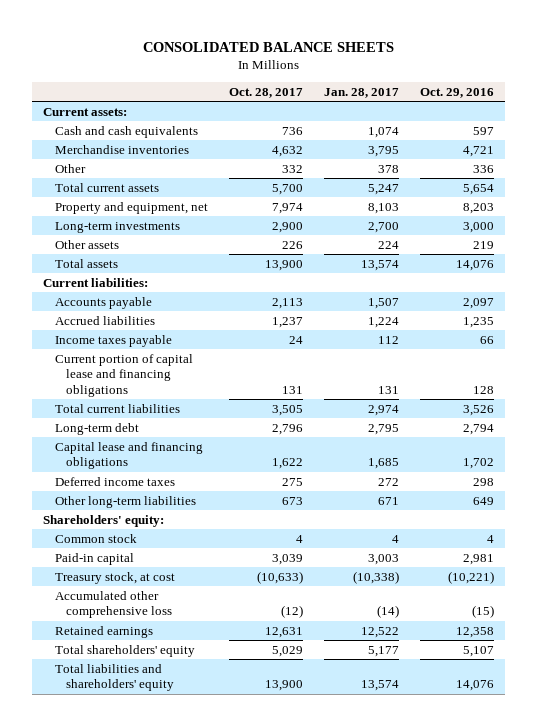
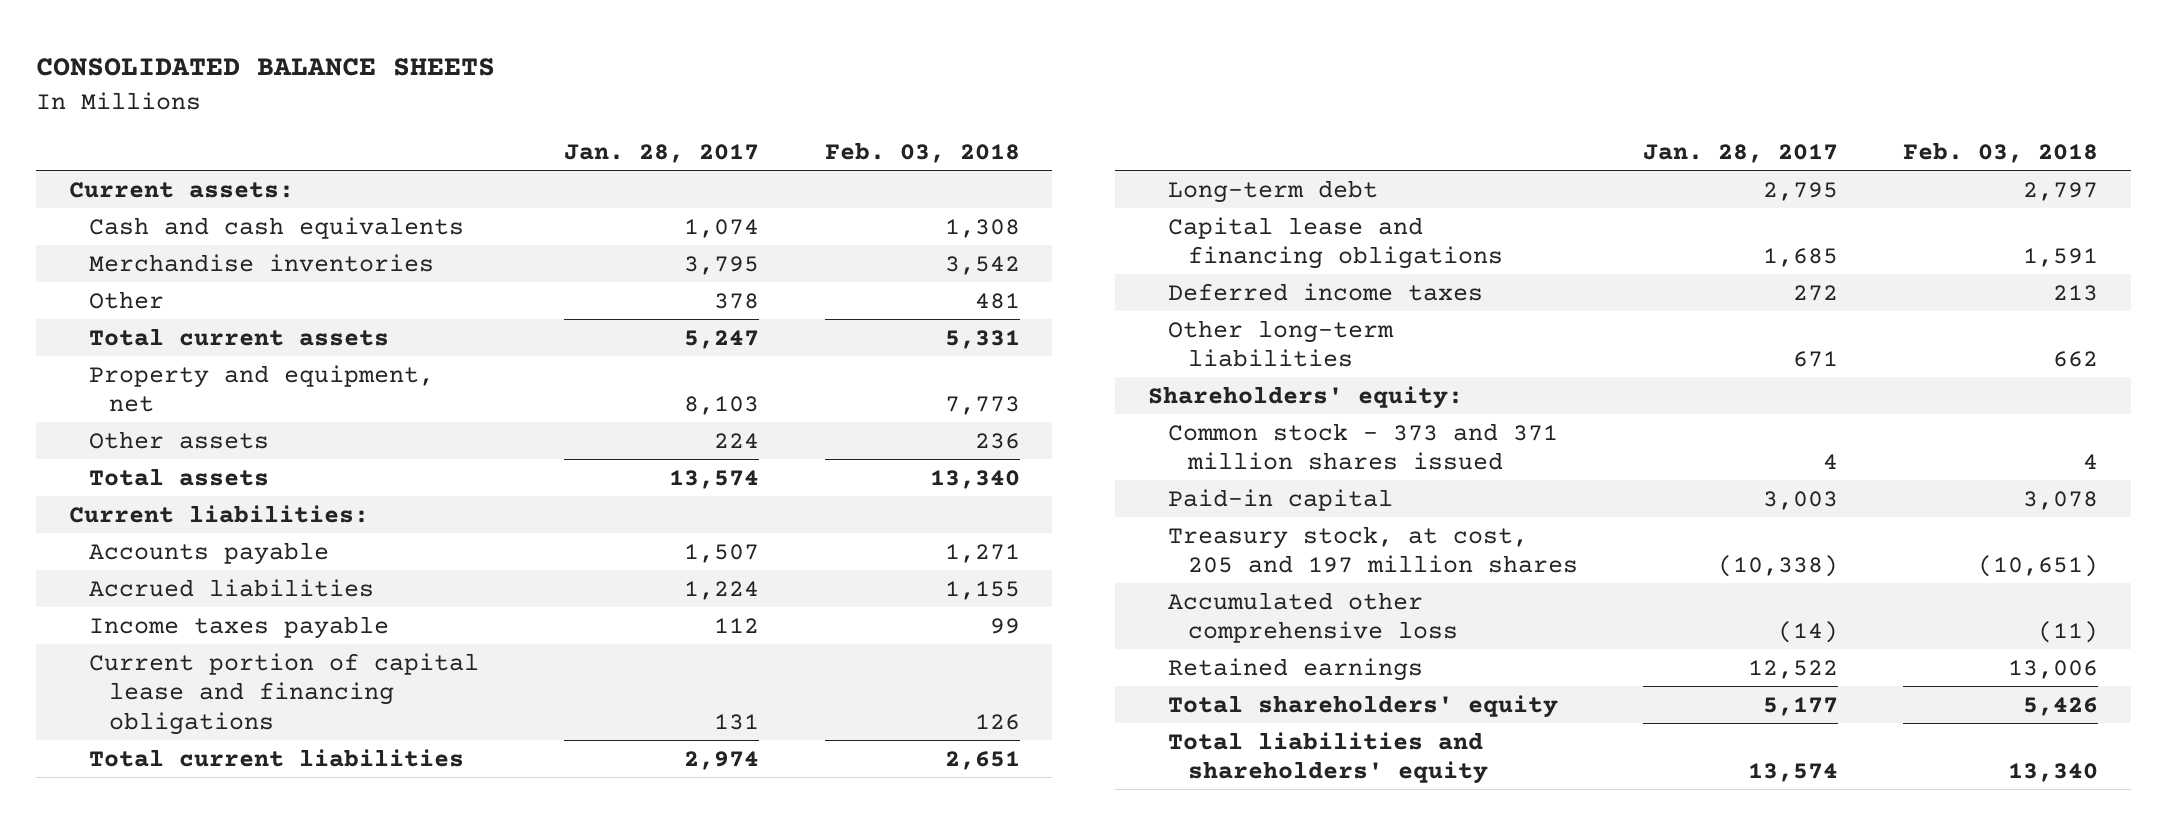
[228,87,303,98] Oct. 28, 2017 -> none
[420,87,495,98] Oct. 29, 2016 -> none
none -> [824,142,1020,164] Feb. 03, 2018
[54,221,180,233] Long-term investments -> none
[54,533,137,543] Common stock -> [1167,422,1558,471] Common stock - 373 and 371 million shares issued
[54,571,175,584] Treasury stock, at cost -> [1167,525,1578,574] Treasury stock, at cost, 205 and 197 million shares

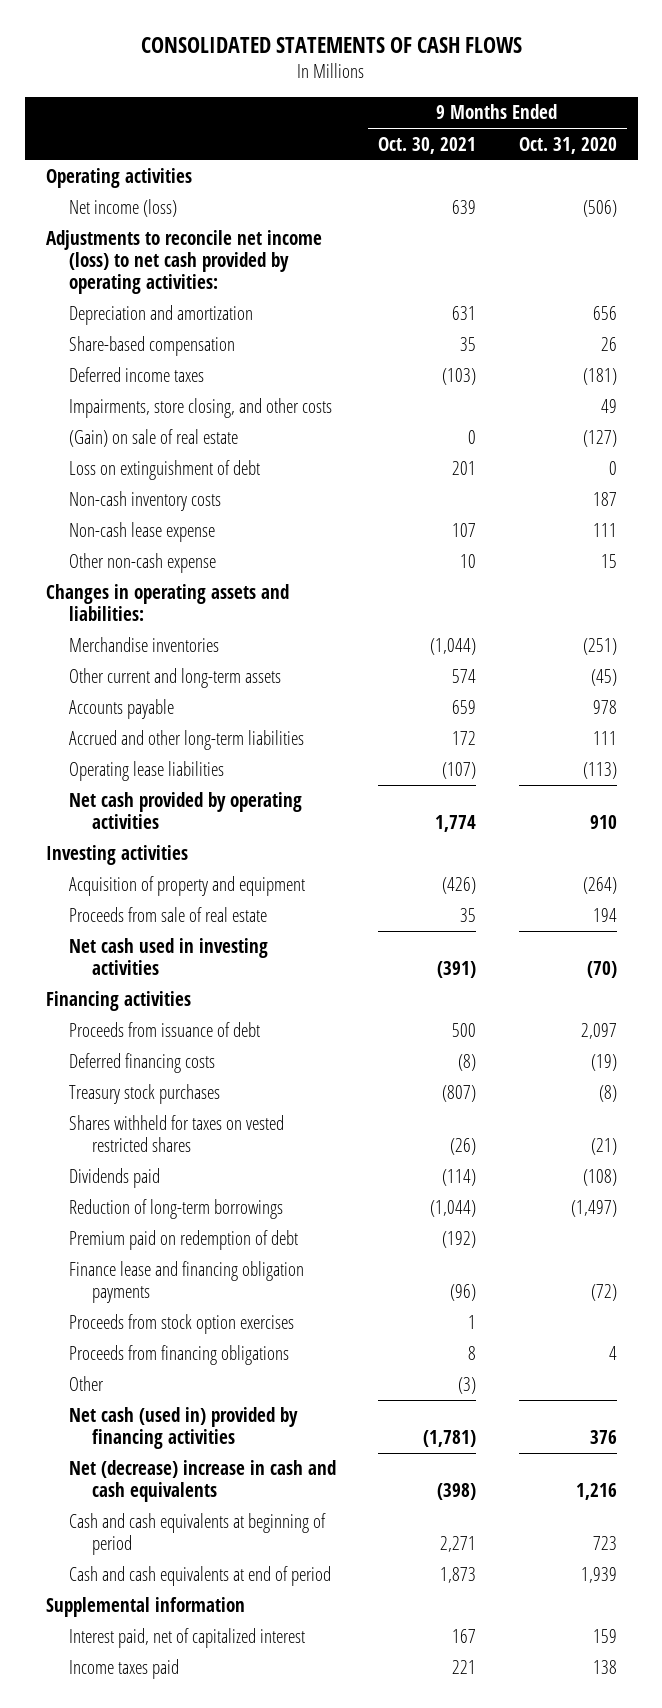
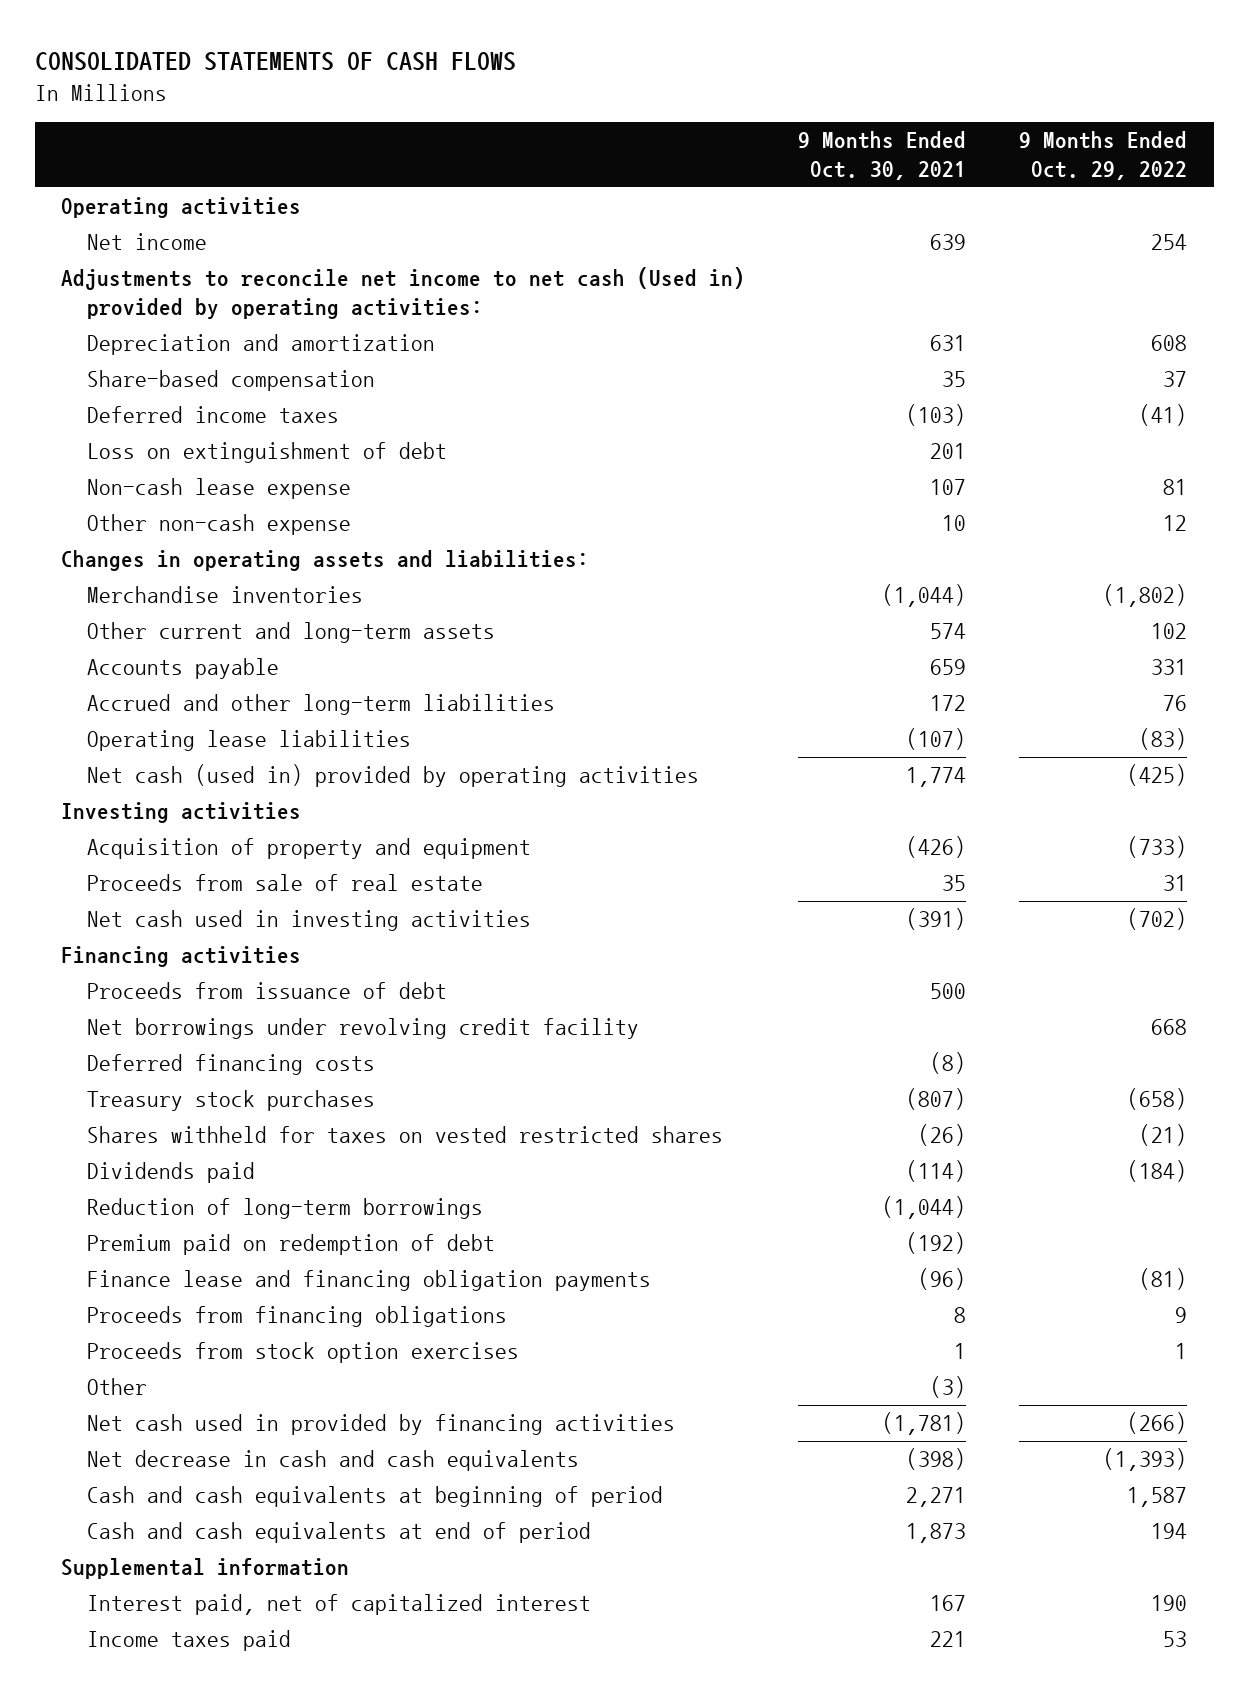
[518,136,617,154] Oct. 31, 2020 -> none
none -> [1019,131,1188,181] 9 Months Ended Oct. 29, 2022
[68,199,177,218] Net income (loss) -> [87,233,208,251] Net income
[45,230,322,295] Adjustments to reconcile net income (loss) to net cash provided by operating activities: -> [61,267,746,319] Adjustments to reconcile net income to net cash (Used in) provided by operating activities:
[68,398,332,419] Impairments, store closing, and other costs -> none
[68,429,238,448] (Gain) on sale of real estate -> none
[68,491,221,512] Non-cash inventory costs -> none
[68,792,302,830] Net cash provided by operating activities -> [87,764,700,788] Net cash (used in) provided by operating activities
none -> [87,1018,640,1040] Net borrowings under revolving credit facility
[68,1314,294,1335] Proceeds from stock option exercises -> [87,1342,520,1364] Proceeds from stock option exercises
[68,1407,298,1450] Net cash (used in) provided by financing activities -> [87,1414,676,1436] Net cash used in provided by financing activities
[68,1460,336,1503] Net (decrease) increase in cash and cash equivalents -> [87,1450,580,1472] Net decrease in cash and cash equivalents

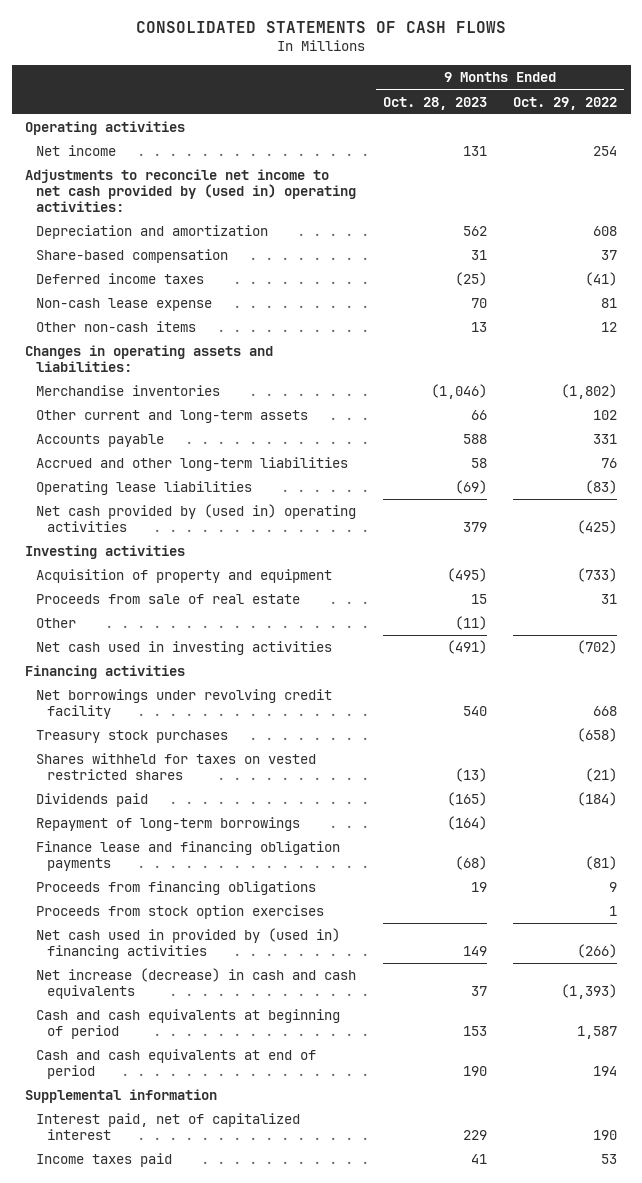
[798,131,967,181] 9 Months Ended Oct. 30, 2021 -> none
none -> [382,96,487,110] Oct. 28, 2023
[61,267,746,319] Adjustments to reconcile net income to net cash (Used in) provided by operating activities: -> [25,169,356,212] Adjustments to reconcile net income to net cash provided by (used in) operating activities:
[87,442,448,464] Loss on extinguishment of debt -> none
[87,514,352,536] Other non-cash expense -> [35,321,196,333] Other non-cash items
[87,764,700,788] Net cash (used in) provided by operating activities -> [35,504,356,532] Net cash provided by (used in) operating activities
[87,1378,148,1396] Other -> [35,618,76,629] Other
[87,982,448,1000] Proceeds from issuance of debt -> none
[87,1054,376,1076] Deferred financing costs -> none
[87,1234,496,1256] Premium paid on redemption of debt -> none
[87,1198,484,1220] Reduction of long-term borrowings -> [35,817,300,832] Repayment of long-term borrowings
[87,1414,676,1436] Net cash used in provided by financing activities -> [35,928,340,959] Net cash used in provided by (used in) financing activities
[87,1450,580,1472] Net decrease in cash and cash equivalents -> [35,968,356,999] Net increase (decrease) in cash and cash equivalents

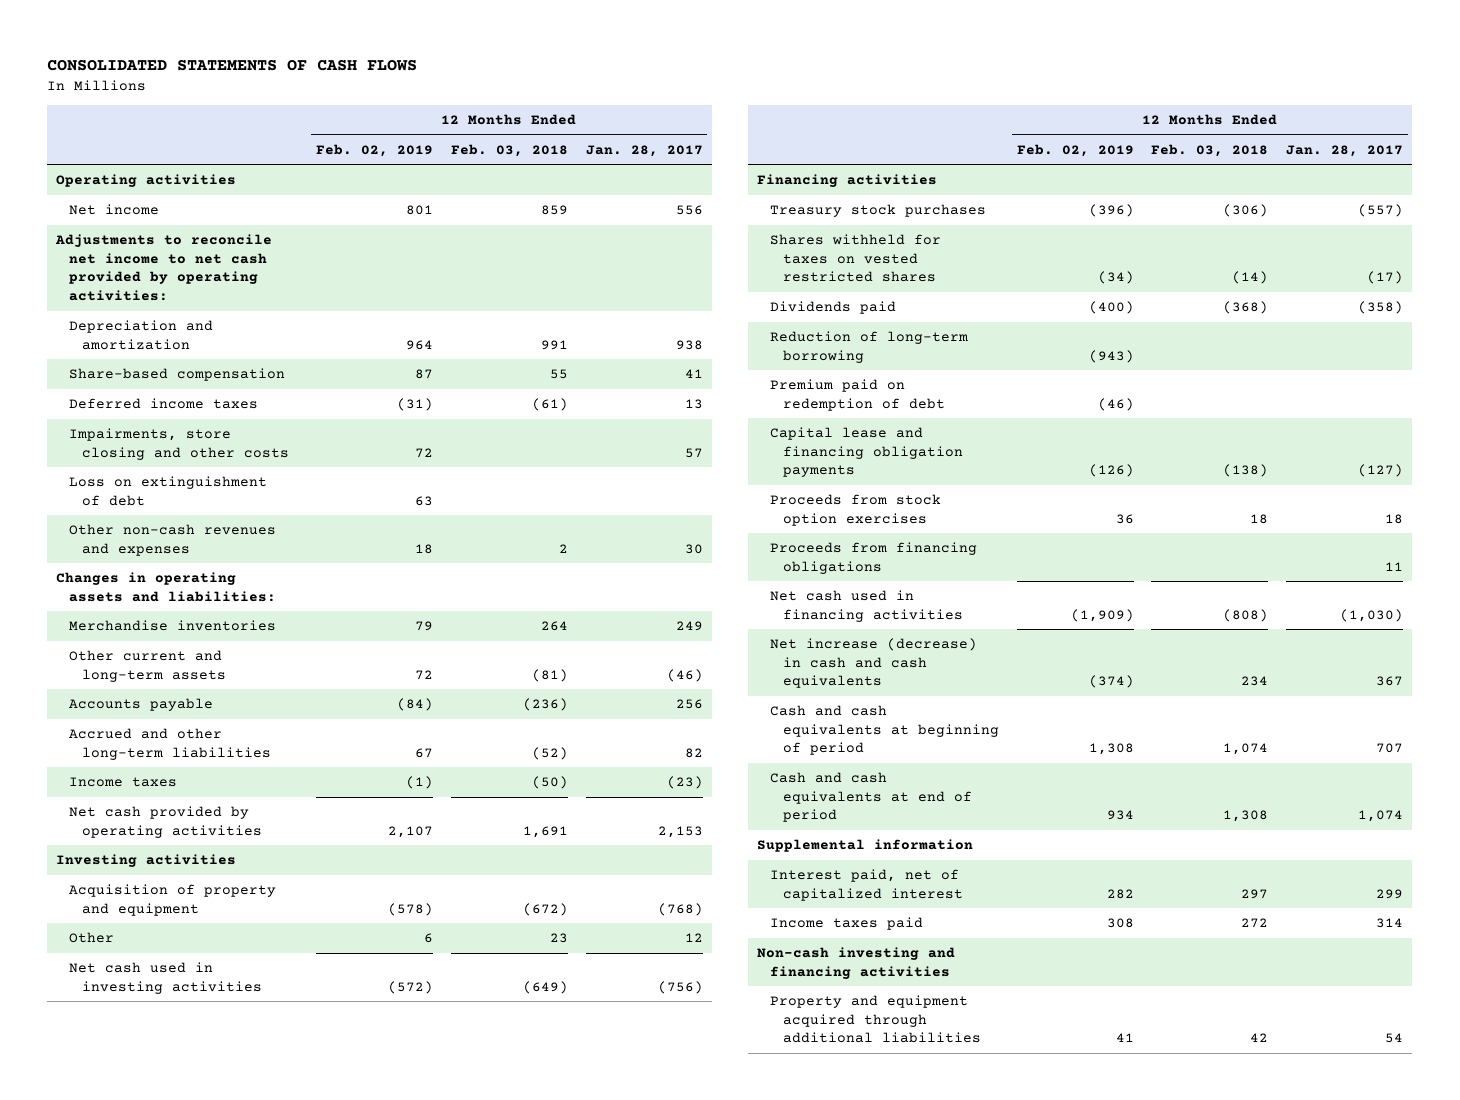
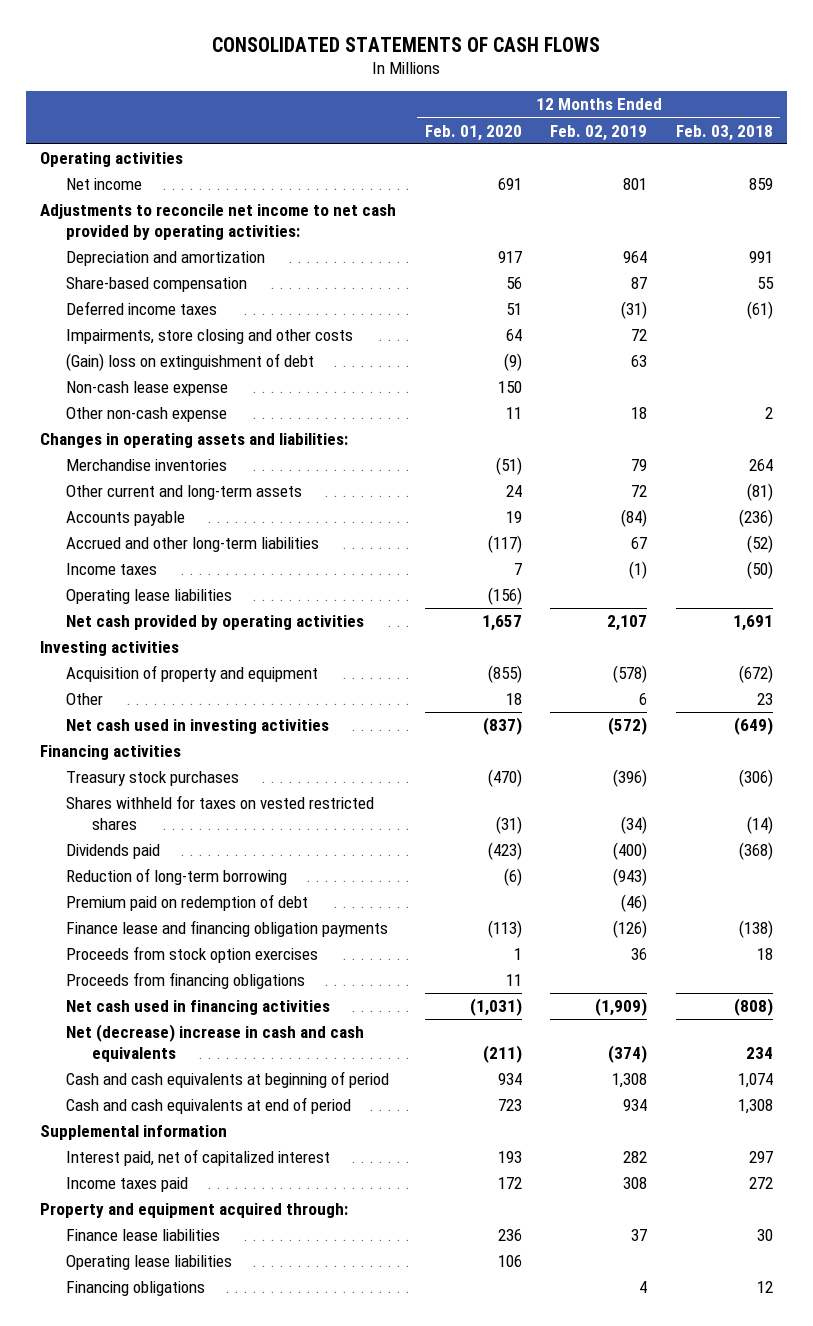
[585,144,703,157] Jan. 28, 2017 -> none
none -> [424,124,522,141] Feb. 01, 2020
[69,476,268,506] Loss on extinguishment of debt -> [65,353,314,372] (Gain) loss on extinguishment of debt
none -> [65,381,228,397] Non-cash lease expense
[69,524,277,556] Other non-cash revenues and expenses -> [65,407,227,423] Other non-cash expense
none -> [65,589,232,605] Operating lease liabilities
[769,427,963,478] Capital lease and financing obligation payments -> [65,920,388,938] Finance lease and financing obligation payments
[769,638,977,689] Net increase (decrease) in cash and cash equivalents -> [65,1024,364,1062] Net (decrease) increase in cash and cash equivalents
[769,995,981,1044] Property and equipment acquired through additional liabilities -> none
[757,947,956,979] Non-cash investing and financing activities -> [39,1203,348,1219] Property and equipment acquired through:
none -> [65,1229,220,1242] Finance lease liabilities
none -> [65,1255,232,1271] Operating lease liabilities
none -> [65,1281,205,1297] Financing obligations

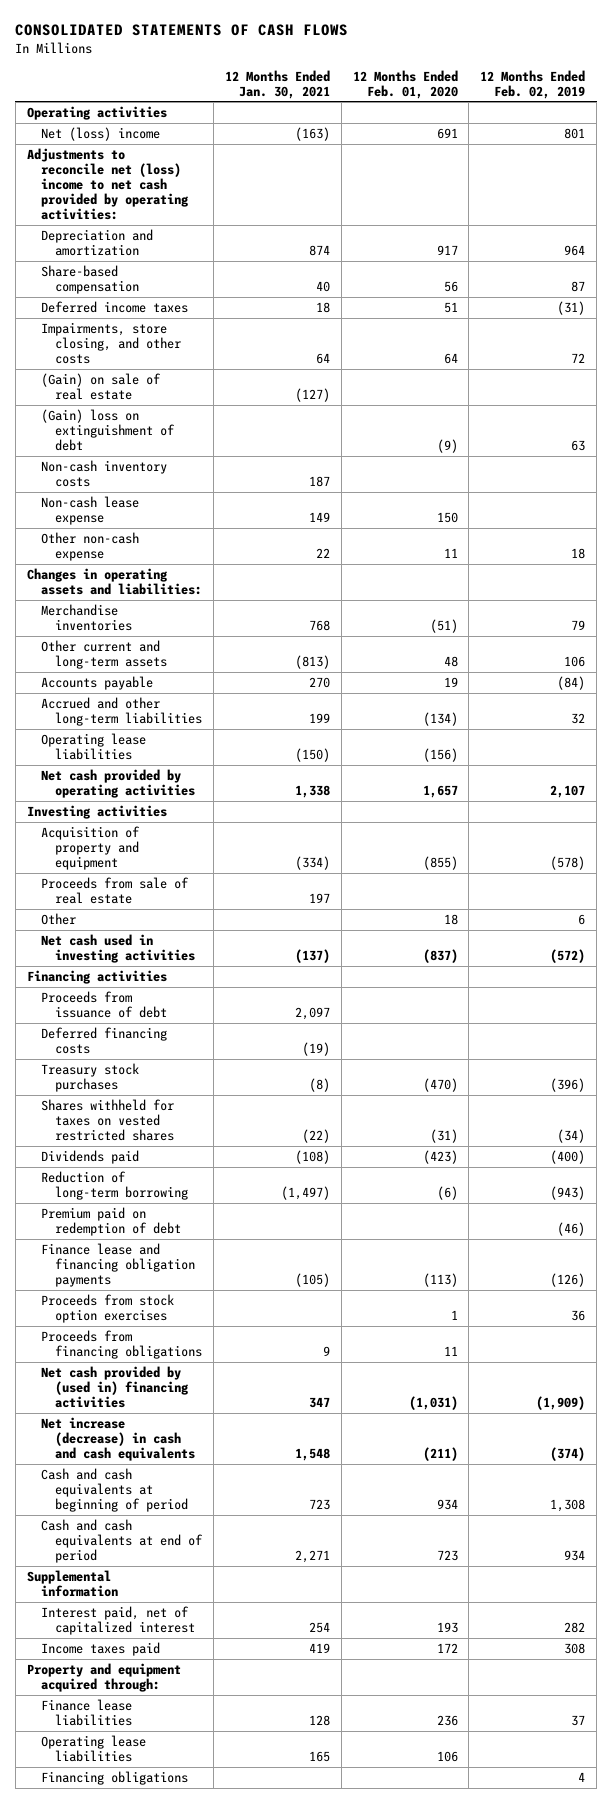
[675,124,773,141] Feb. 03, 2018 -> none
none -> [224,69,330,99] 12 Months Ended Jan. 30, 2021
[65,178,142,191] Net income -> [40,126,160,141] Net (loss) income
[39,204,396,240] Adjustments to reconcile net income to net cash provided by operating activities: -> [26,147,189,221] Adjustments to reconcile net (loss) income to net cash provided by operating activities:
[65,329,353,345] Impairments, store closing and other costs -> [40,321,181,364] Impairments, store closing, and other costs
none -> [40,372,161,400] (Gain) on sale of real estate
none -> [40,459,167,487] Non-cash inventory costs
[505,485,522,498] 24 -> [443,655,458,667] 48
[631,485,648,498] 72 -> [564,655,586,667] 106
[65,563,157,576] Income taxes -> none
[487,535,522,554] (117) -> [422,711,458,726] (134)
[631,537,648,550] 67 -> [571,712,586,724] 32
none -> [40,876,189,904] Proceeds from sale of real estate
none -> [40,990,167,1018] Proceeds from issuance of debt
none -> [40,1026,167,1054] Deferred financing costs
[65,1000,330,1016] Net cash used in financing activities -> [40,1365,189,1408] Net cash provided by (used in) financing activities
[65,1024,364,1062] Net (decrease) increase in cash and cash equivalents -> [40,1416,195,1461] Net increase (decrease) in cash and cash equivalents

